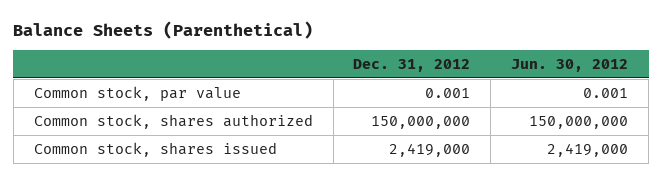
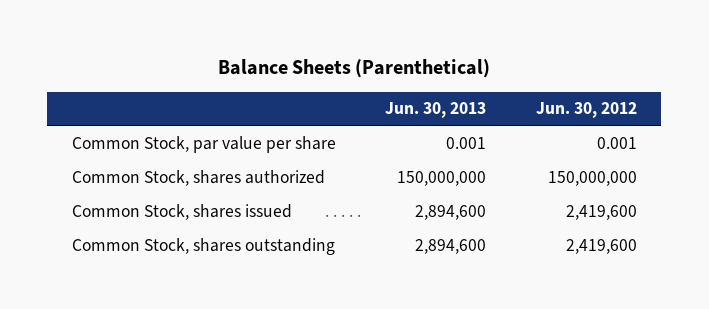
[353,59,471,73] Dec. 31, 2012 -> none
none -> [385,102,487,119] Jun. 30, 2013
[33,85,241,101] Common stock, par value -> [71,135,336,153] Common Stock, par value per share
[33,113,313,129] Common stock, shares authorized -> [71,169,325,186] Common Stock, shares authorized
[33,141,277,157] Common stock, shares issued -> [71,203,292,220] Common Stock, shares issued
[547,142,629,157] 2,419,000 -> [565,204,637,220] 2,419,600
none -> [71,237,335,255] Common Stock, shares outstanding

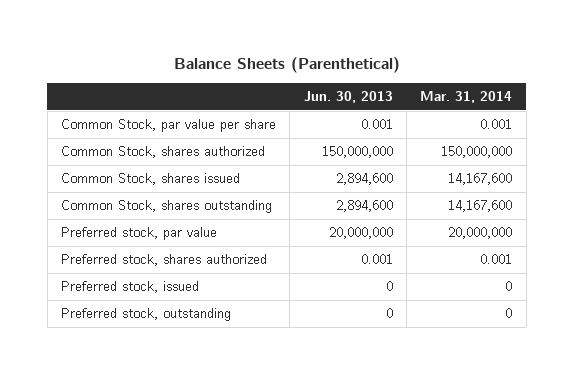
[535,102,637,119] Jun. 30, 2012 -> none
none -> [420,91,513,104] Mar. 31, 2014
none -> [61,227,218,241] Preferred stock, par value
none -> [61,254,268,267] Preferred stock, shares authorized
none -> [61,281,200,294] Preferred stock, issued
none -> [61,308,232,322] Preferred stock, outstanding

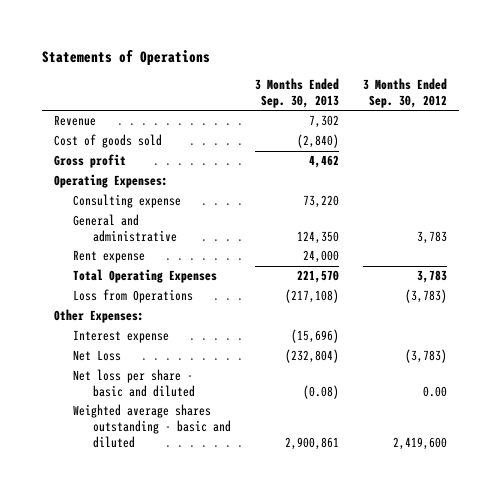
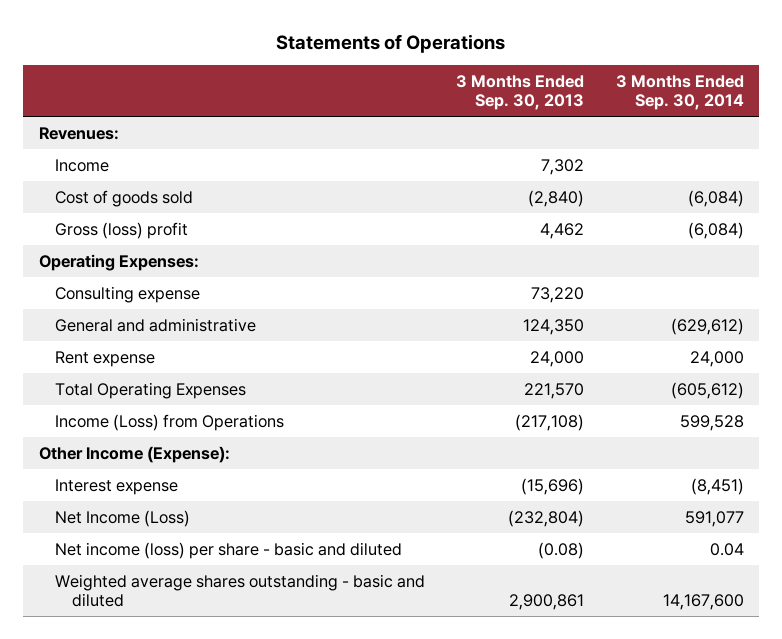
[363,77,448,108] 3 Months Ended Sep. 30, 2012 -> none
none -> [615,75,744,111] 3 Months Ended Sep. 30, 2014
none -> [38,126,119,140] Revenues:
[53,115,96,127] Revenue -> [55,158,110,172] Income
[53,154,126,169] Gross profit -> [55,221,189,239] Gross (loss) profit
[73,289,194,304] Loss from Operations -> [55,413,285,431] Income (Loss) from Operations
[53,309,144,324] Other Expenses: -> [38,445,230,463] Other Income (Expense):
[73,350,122,362] Net Loss -> [55,509,191,527] Net Income (Loss)
[73,369,195,398] Net loss per share - basic and diluted -> [55,541,403,559] Net income (loss) per share - basic and diluted

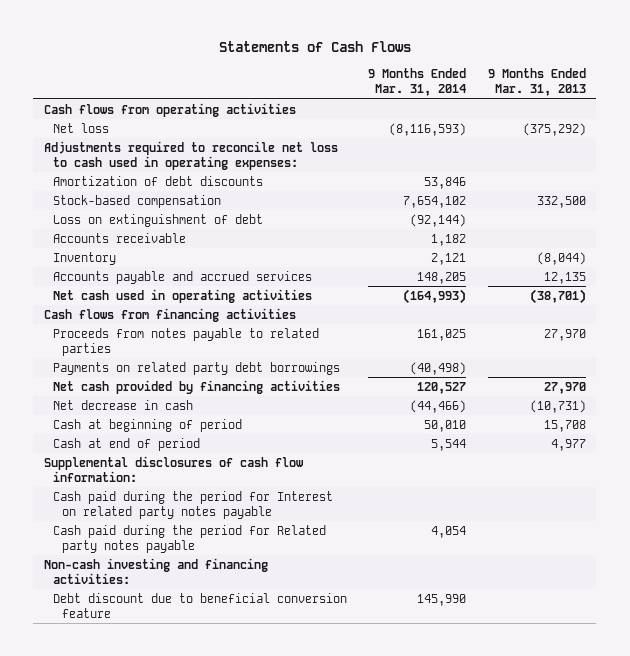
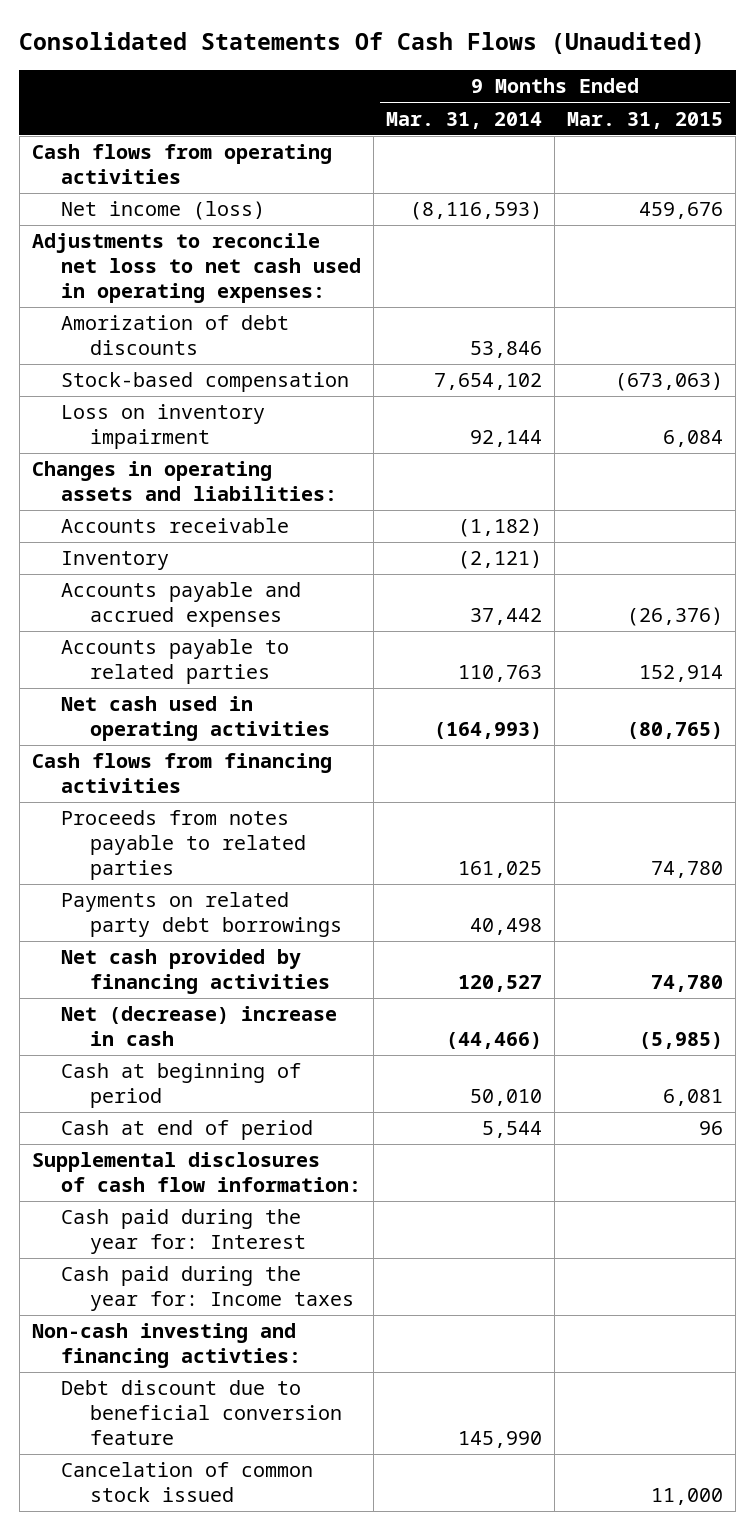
[218,41,411,53] Statements of Cash Flows -> [19,32,706,55] Consolidated Statements Of Cash Flows (Unaudited)
[487,68,586,97] 9 Months Ended Mar. 31, 2013 -> none
none -> [567,111,724,129] Mar. 31, 2015
[52,122,109,133] Net loss -> [60,201,265,221] Net income (loss)
[43,140,338,170] Adjustments required to reconcile net loss to cash used in operating expenses: -> [31,233,361,304] Adjustments to reconcile net loss to net cash used in operating expenses:
[52,175,263,186] Amortization of debt discounts -> [60,315,289,356] Amorization of debt discounts
[52,213,263,227] Loss on extinguishment of debt -> none
none -> [60,404,265,450] Loss on inventory impairment
none -> [31,461,337,502] Changes in operating assets and liabilities:
[431,233,467,246] 1,182 -> [458,518,543,538] (1,182)
[431,252,467,265] 2,121 -> [458,550,543,570] (2,121)
[52,270,312,284] Accounts payable and accrued services -> [60,582,301,628] Accounts payable and accrued expenses
[417,271,467,284] 148,205 -> [470,608,543,626] 37,442
none -> [60,639,289,685] Accounts payable to related parties
[410,361,467,375] (40,498) -> [470,918,543,936] 40,498
[52,399,193,410] Net decrease in cash -> [60,1006,337,1047] Net (decrease) increase in cash
[52,490,333,519] Cash paid during the period for Interest on related party notes payable -> none
[52,524,326,553] Cash paid during the period for Related party notes payable -> none
none -> [60,1209,306,1255] Cash paid during the year for: Interest
none -> [60,1266,354,1312] Cash paid during the year for: Income taxes
[43,557,268,584] Non-cash investing and financing activities: -> [31,1323,301,1369] Non-cash investing and financing activties:
none -> [60,1462,313,1503] Cancelation of common stock issued

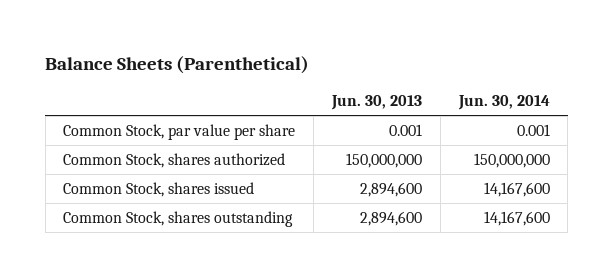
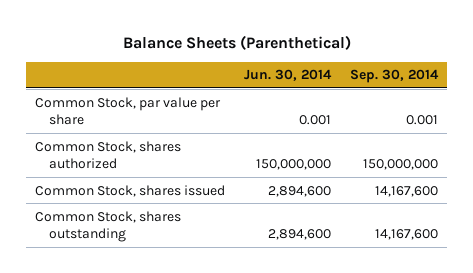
[331,95,423,111] Jun. 30, 2013 -> none
none -> [349,69,439,84] Sep. 30, 2014
[483,182,550,198] 14,167,600 -> [268,185,332,197] 2,894,600
[483,211,550,227] 14,167,600 -> [268,229,332,241] 2,894,600

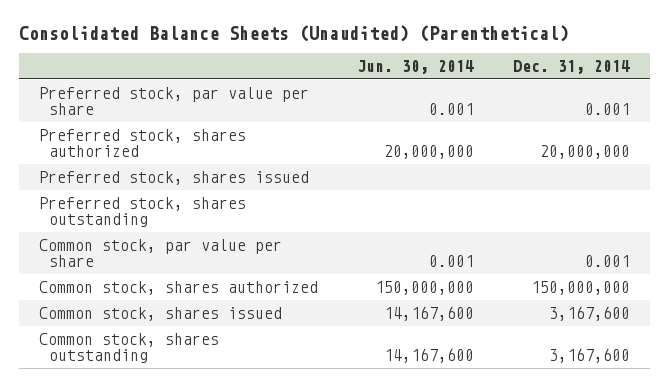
[122,34,351,50] Balance Sheets (Parenthetical) -> [19,24,570,42] Consolidated Balance Sheets (Unaudited) (Parenthetical)
[349,69,439,84] Sep. 30, 2014 -> none
none -> [513,59,631,74] Dec. 31, 2014
none -> [38,86,309,116] Preferred stock, par value per share
none -> [38,128,246,158] Preferred stock, shares authorized
none -> [38,170,309,185] Preferred stock, shares issued
none -> [38,196,246,228] Preferred stock, shares outstanding
[35,96,222,126] Common Stock, par value per share -> [38,238,282,268] Common stock, par value per share
[35,140,182,170] Common Stock, shares authorized -> [38,280,318,295] Common stock, shares authorized
[35,184,226,197] Common Stock, shares issued -> [38,306,282,321] Common stock, shares issued
[268,185,332,197] 2,894,600 -> [384,305,475,321] 14,167,600
[35,210,182,243] Common Stock, shares outstanding -> [38,332,219,364] Common stock, shares outstanding
[268,229,332,241] 2,894,600 -> [384,348,475,364] 14,167,600

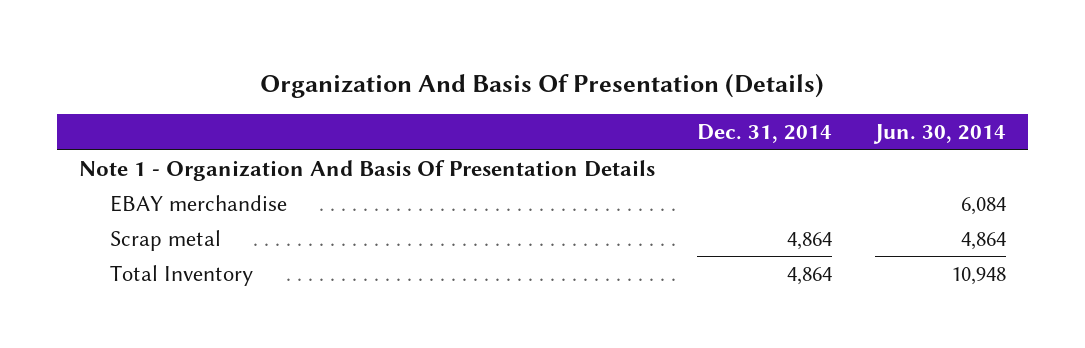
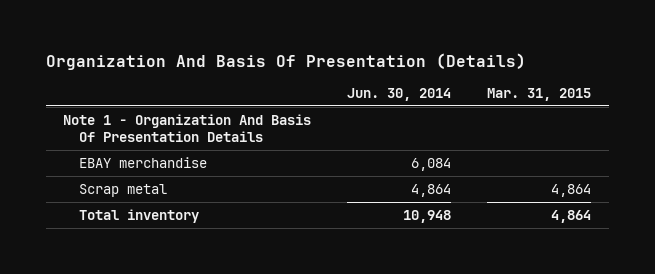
[697,124,833,144] Dec. 31, 2014 -> none
none -> [487,87,592,101] Mar. 31, 2015
[110,264,254,286] Total Inventory -> [79,208,200,223] Total inventory

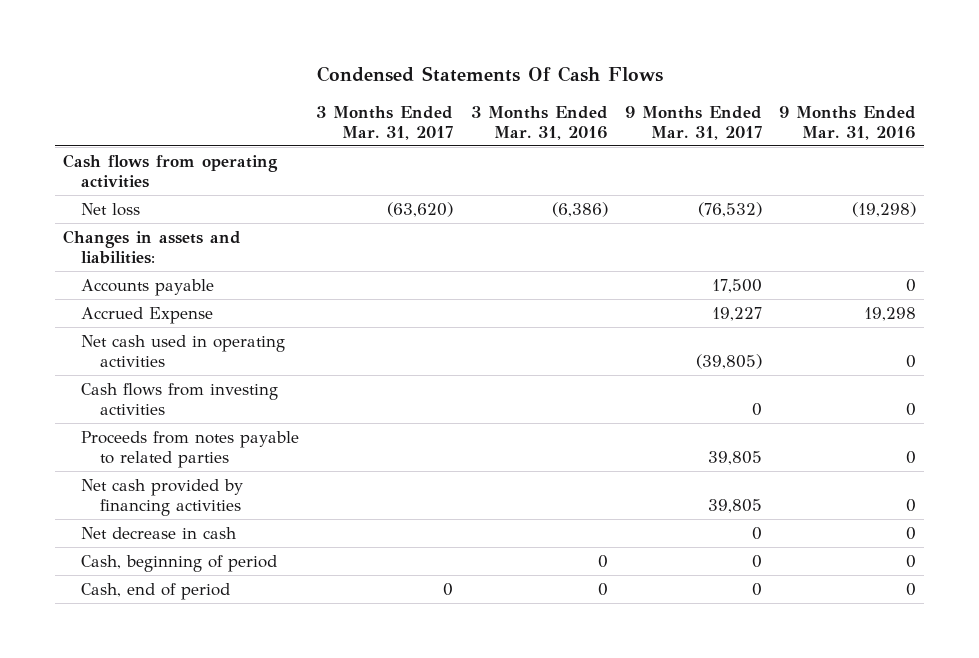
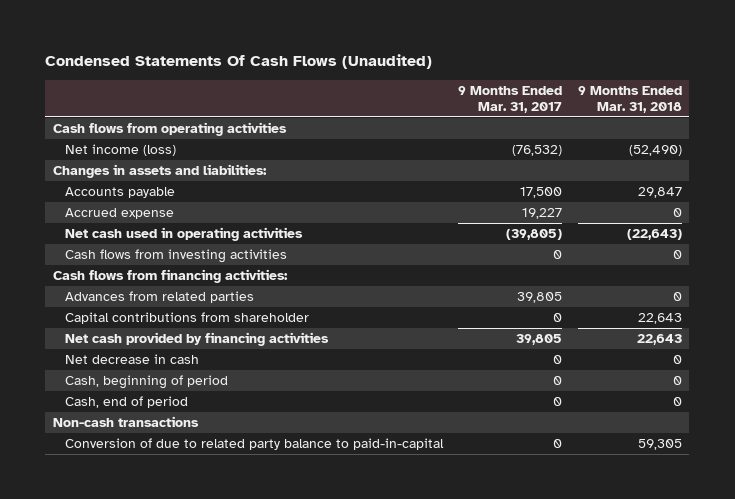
[316,66,663,83] Condensed Statements Of Cash Flows -> [45,54,433,70] Condensed Statements Of Cash Flows (Unaudited)
[316,105,454,140] 3 Months Ended Mar. 31, 2017 -> none
[470,105,608,140] 3 Months Ended Mar. 31, 2016 -> none
[778,105,916,140] 9 Months Ended Mar. 31, 2016 -> none
none -> [577,86,682,114] 9 Months Ended Mar. 31, 2018
[81,202,141,216] Net loss -> [64,144,176,157] Net income (loss)
[81,306,214,324] Accrued Expense -> [64,208,174,220] Accrued expense
none -> [53,269,289,284] Cash flows from financing activities:
[81,430,300,468] Proceeds from notes payable to related parties -> [64,291,254,304] Advances from related parties
none -> [64,312,309,325] Capital contributions from shareholder
none -> [53,416,200,428] Non-cash transactions
none -> [64,438,444,451] Conversion of due to related party balance to paid-in-capital

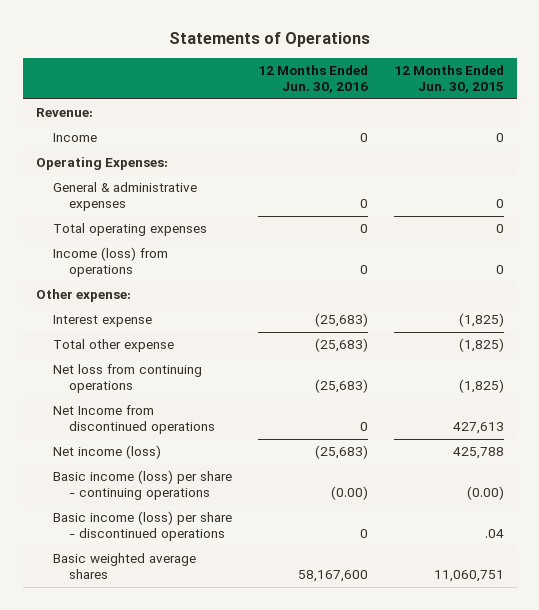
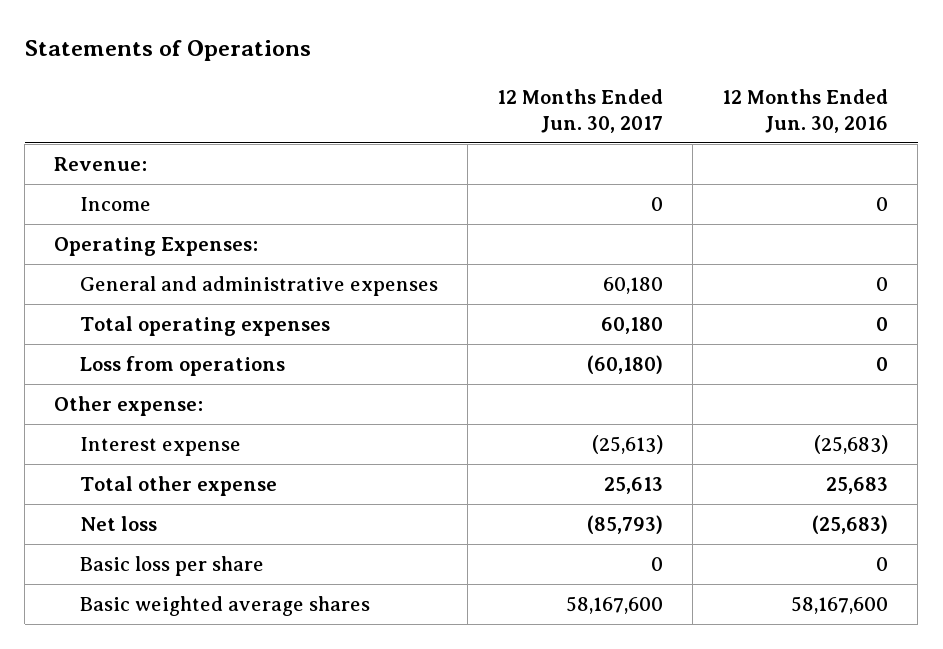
[393,64,504,94] 12 Months Ended Jun. 30, 2015 -> none
none -> [497,88,664,133] 12 Months Ended Jun. 30, 2017
[52,182,197,212] General & administrative expenses -> [80,276,439,297] General and administrative expenses
[52,247,168,278] Income (loss) from operations -> [80,356,286,377] Loss from operations
[52,364,202,394] Net loss from continuing operations -> none
[52,405,216,435] Net Income from discontinued operations -> none
[52,470,232,501] Basic income (loss) per share - continuing operations -> none
[314,338,368,353] (25,683) -> [826,477,889,495] 25,683
[52,445,161,460] Net income (loss) -> [80,516,158,532] Net loss
[52,511,232,542] Basic income (loss) per share - discontinued operations -> [80,556,265,577] Basic loss per share

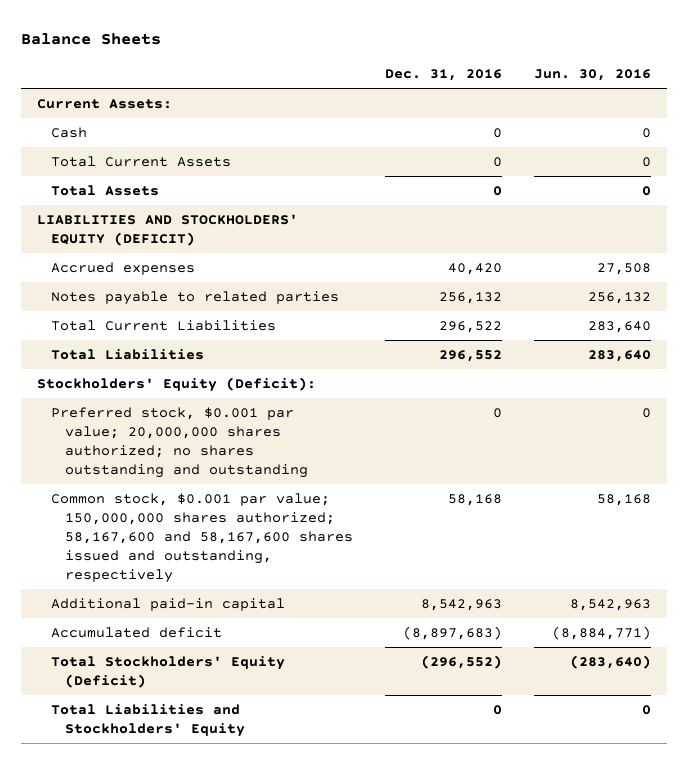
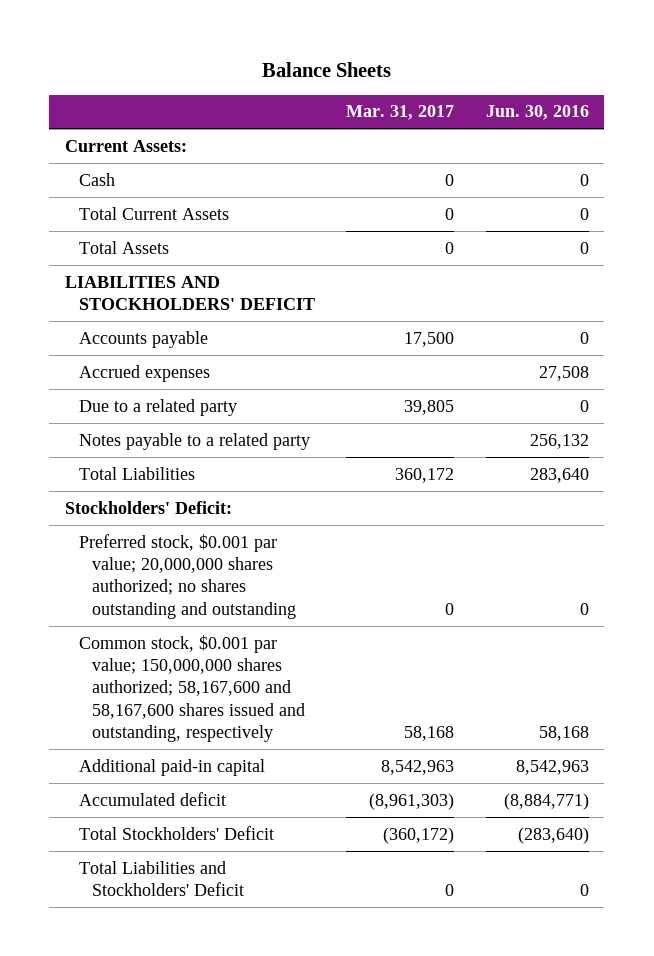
[384,69,502,82] Dec. 31, 2016 -> none
none -> [346,105,455,121] Mar. 31, 2017
[37,214,299,247] LIABILITIES AND STOCKHOLDERS' EQUITY (DEFICIT) -> [65,275,315,310] LIABILITIES AND STOCKHOLDERS' DEFICIT
none -> [78,330,208,348] Accounts payable
[50,320,276,332] Total Current Liabilities -> none
none -> [78,398,237,416] Due to a related party
[50,291,339,306] Notes payable to related parties -> [78,432,310,450] Notes payable to a related party
[37,377,317,393] Stockholders' Equity (Deficit): -> [65,500,233,514] Stockholders' Deficit:
[50,656,285,689] Total Stockholders' Equity (Deficit) -> [78,825,274,840] Total Stockholders' Deficit
[50,704,245,738] Total Liabilities and Stockholders' Equity -> [78,860,245,896] Total Liabilities and Stockholders' Deficit

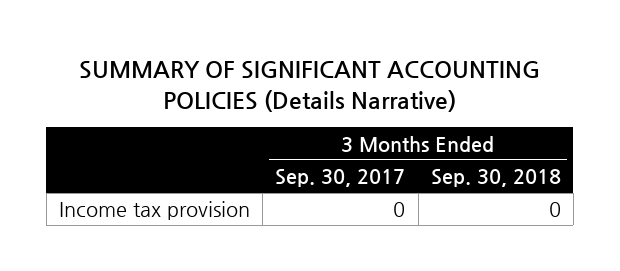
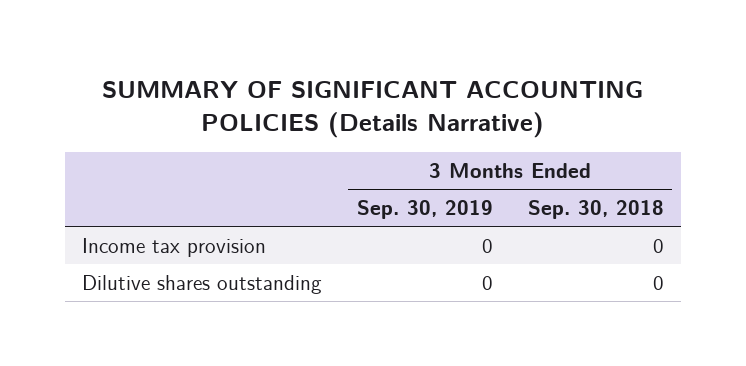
[275,169,406,188] Sep. 30, 2017 -> none
none -> [356,200,493,220] Sep. 30, 2019
none -> [82,274,323,294] Dilutive shares outstanding

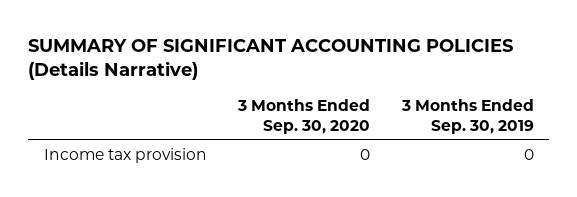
[527,200,664,220] Sep. 30, 2018 -> none
none -> [237,99,371,135] 3 Months Ended Sep. 30, 2020
[82,274,323,294] Dilutive shares outstanding -> none

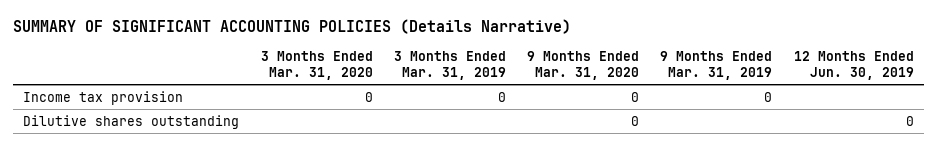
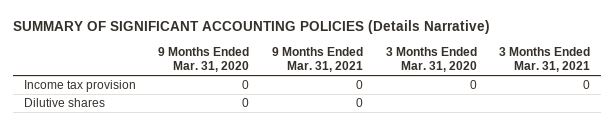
[393,51,506,80] 3 Months Ended Mar. 31, 2019 -> none
[660,51,773,80] 9 Months Ended Mar. 31, 2019 -> none
[793,51,914,80] 12 Months Ended Jun. 30, 2019 -> none
none -> [272,46,364,73] 9 Months Ended Mar. 31, 2021
none -> [499,46,591,73] 3 Months Ended Mar. 31, 2021
[23,114,240,129] Dilutive shares outstanding -> [23,98,105,108] Dilutive shares

